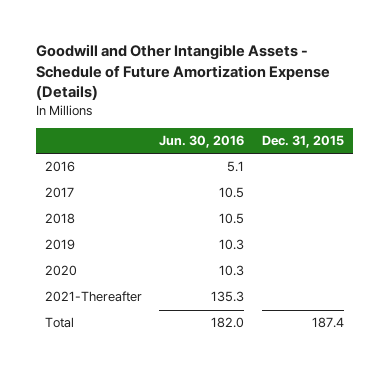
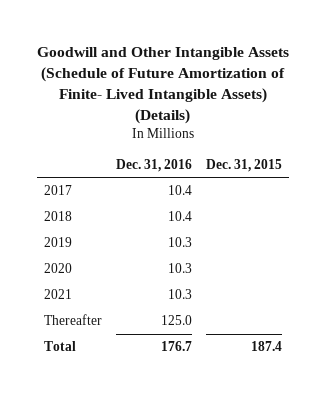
[36,44,331,101] Goodwill and Other Intangible Assets - Schedule of Future Amortization Expense (Details) -> [36,47,289,124] Goodwill and Other Intangible Assets (Schedule of Future Amortization of Finite- Lived Intangible Assets) (Details)
[159,135,245,149] Jun. 30, 2016 -> none
none -> [115,158,192,172] Dec. 31, 2016
[44,161,75,173] 2016 -> none
none -> [43,289,72,300] 2021
[44,291,142,303] 2021-Thereafter -> [43,314,102,326] Thereafter

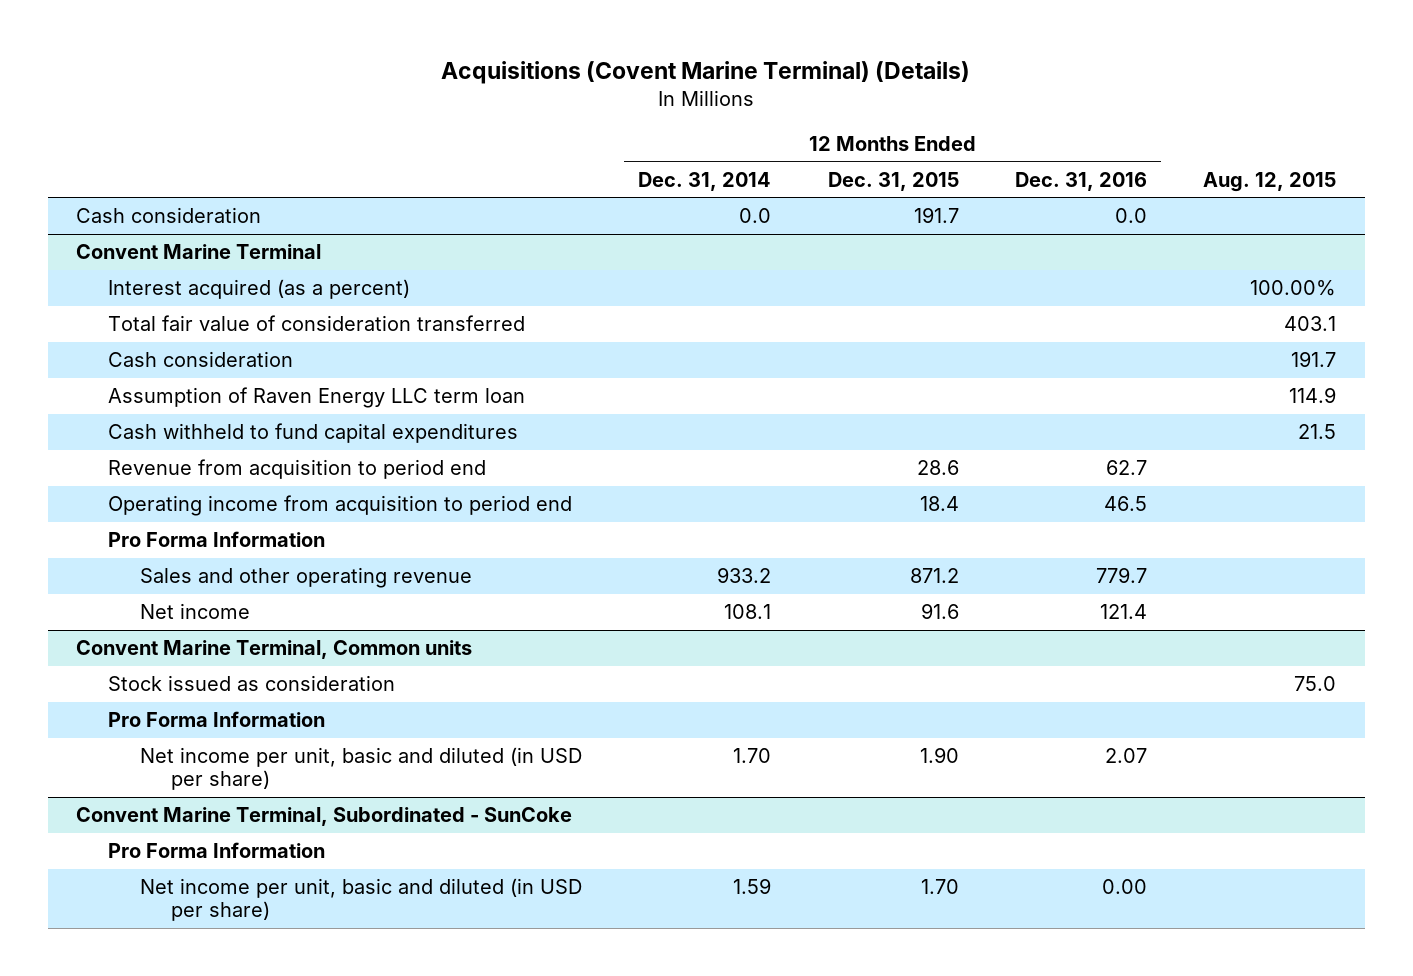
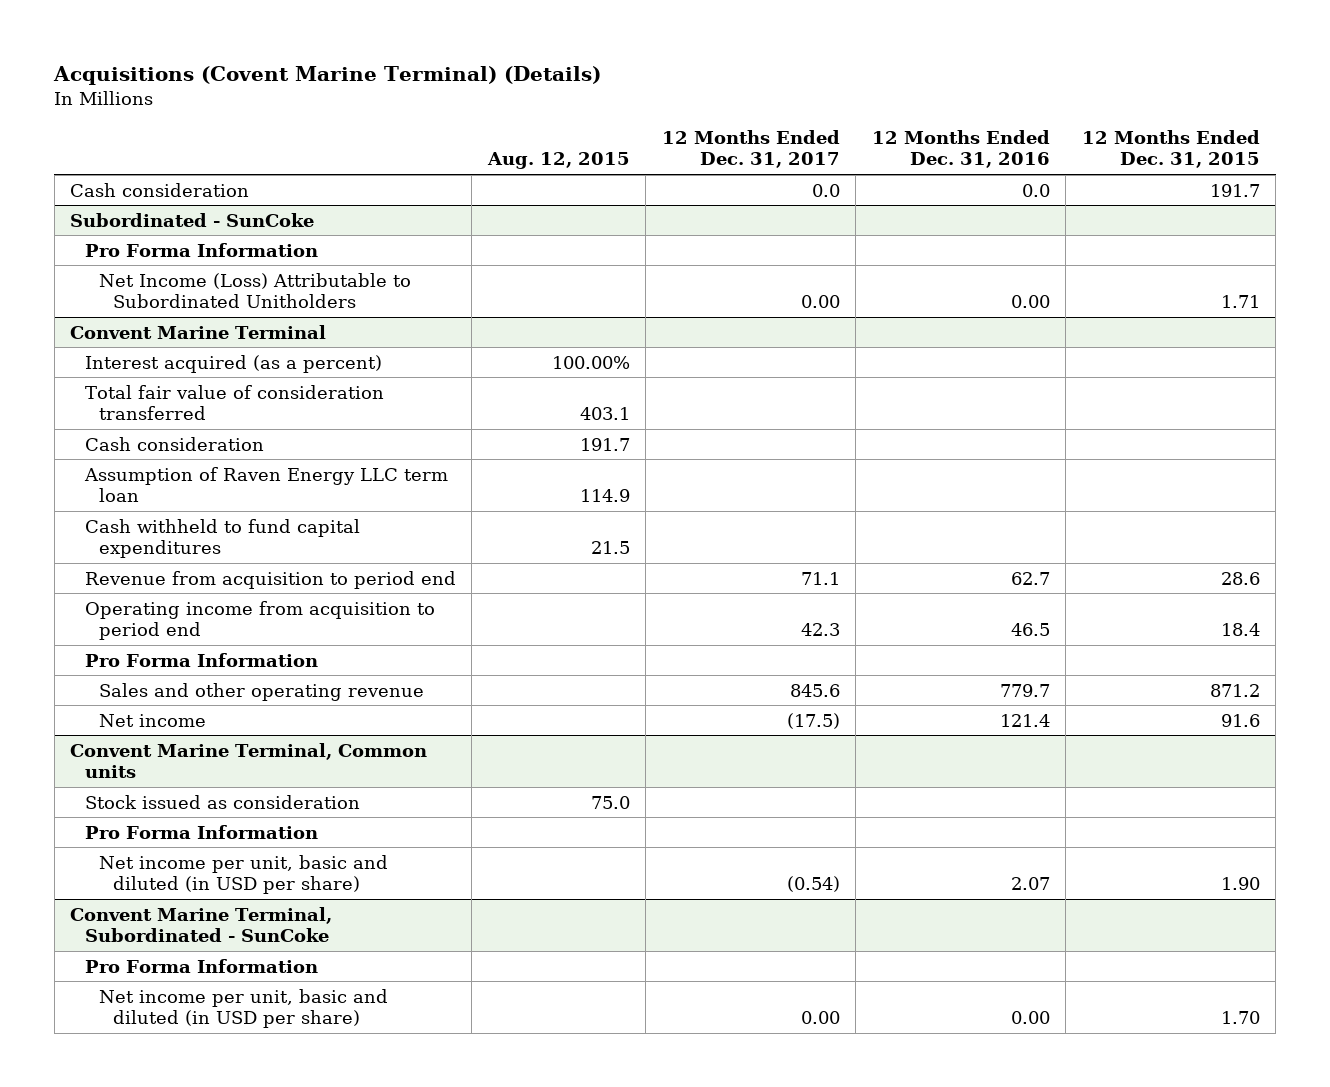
[638,171,772,191] Dec. 31, 2014 -> none
none -> [661,129,840,169] 12 Months Ended Dec. 31, 2017
none -> [70,212,315,227] Subordinated - SunCoke
none -> [84,242,318,257] Pro Forma Information
none -> [98,272,411,309] Net Income (Loss) Attributable to Subordinated Unitholders

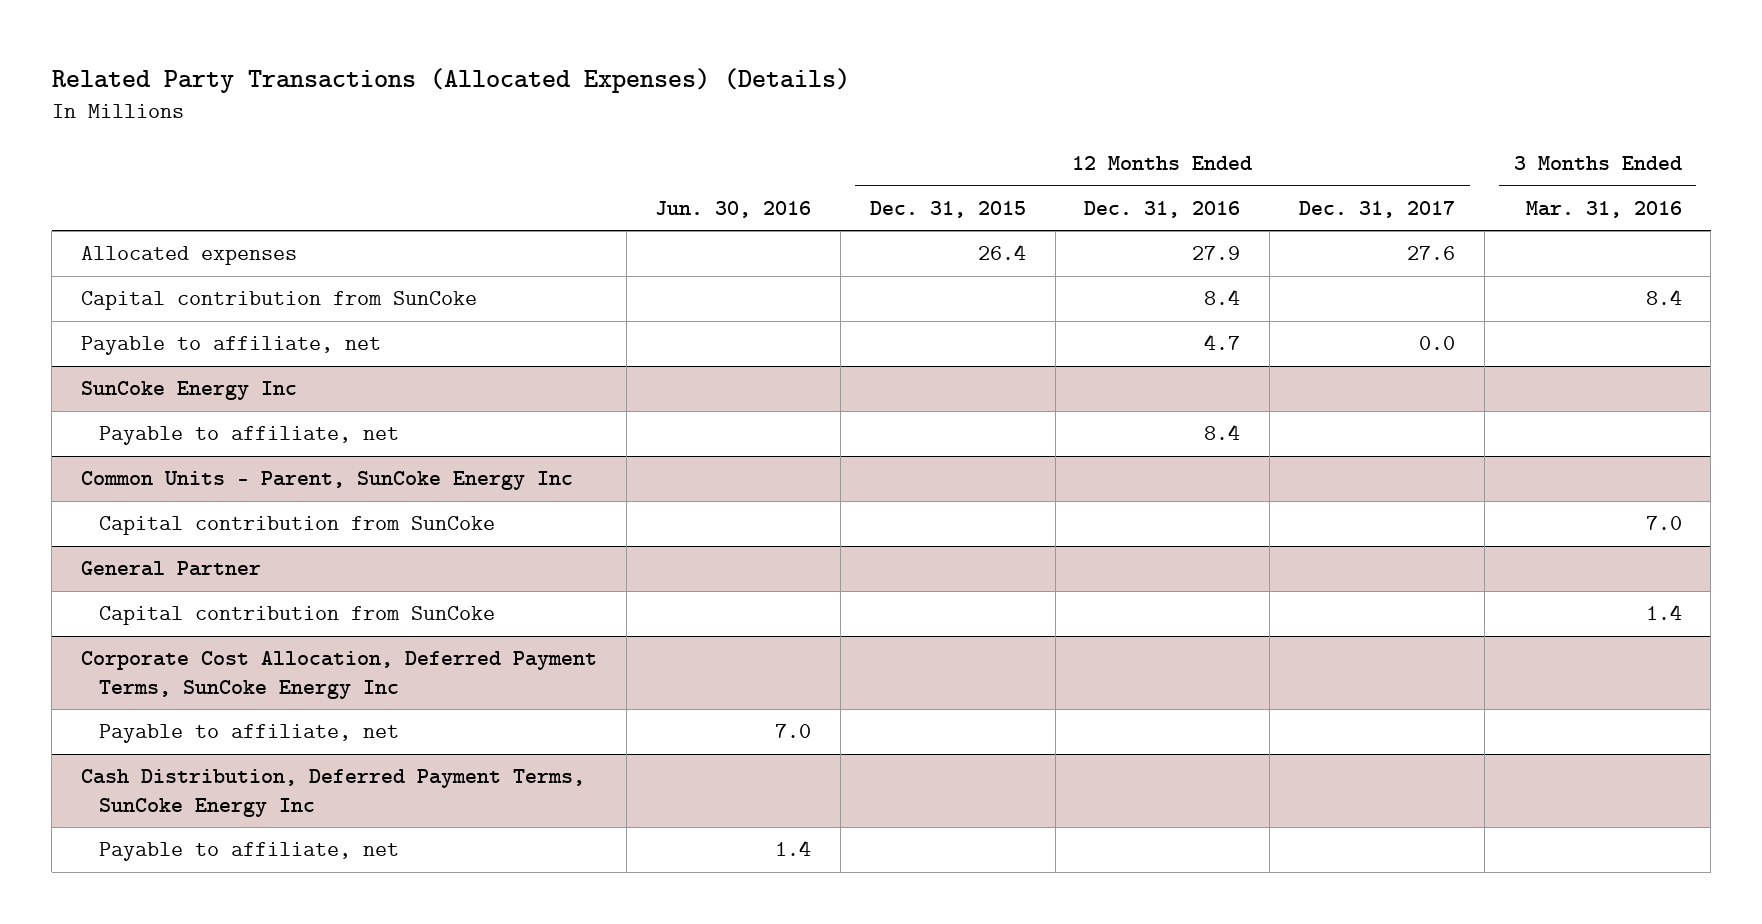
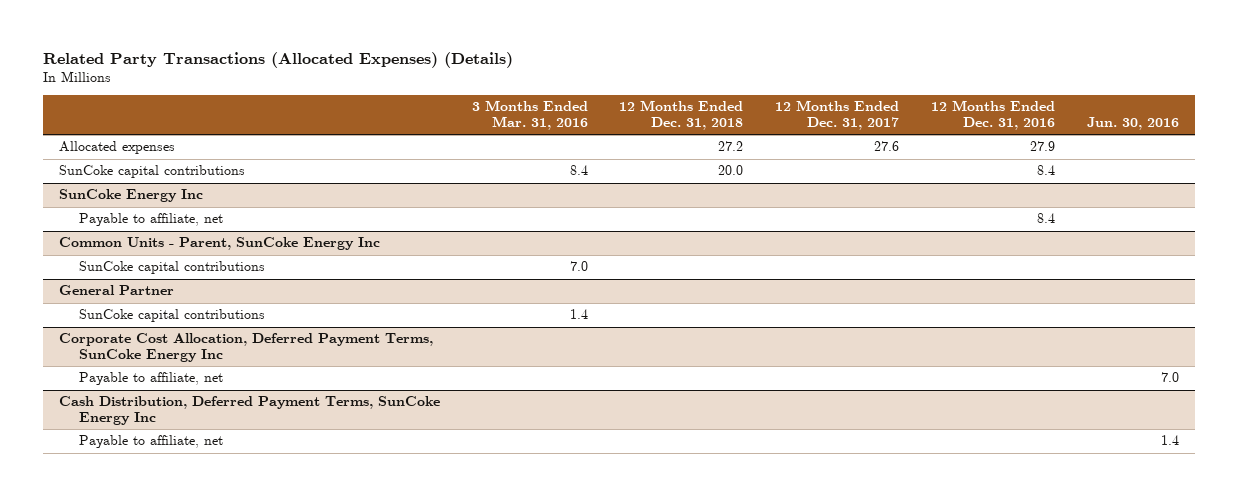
[869,200,1026,218] Dec. 31, 2015 -> none
none -> [619,100,744,131] 12 Months Ended Dec. 31, 2018
[80,336,381,356] Payable to affiliate, net -> none
[80,291,477,311] Capital contribution from SunCoke -> [58,165,245,179] SunCoke capital contributions
[99,516,496,536] Capital contribution from SunCoke -> [79,261,266,275] SunCoke capital contributions
[99,606,496,626] Capital contribution from SunCoke -> [79,309,266,323] SunCoke capital contributions

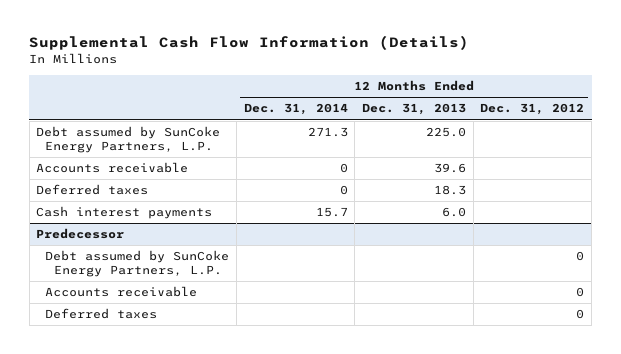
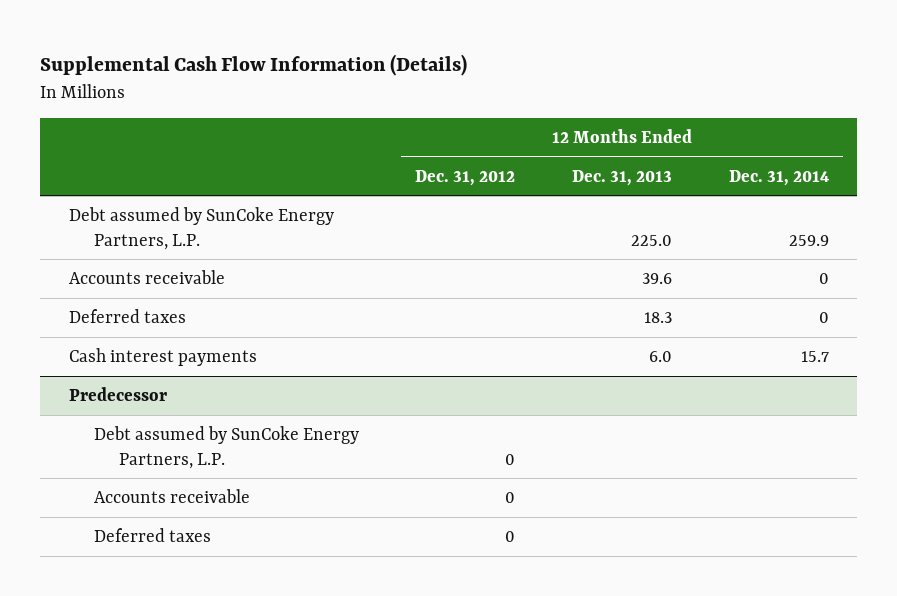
[307,127,348,138] 271.3 -> [788,234,829,246] 259.9

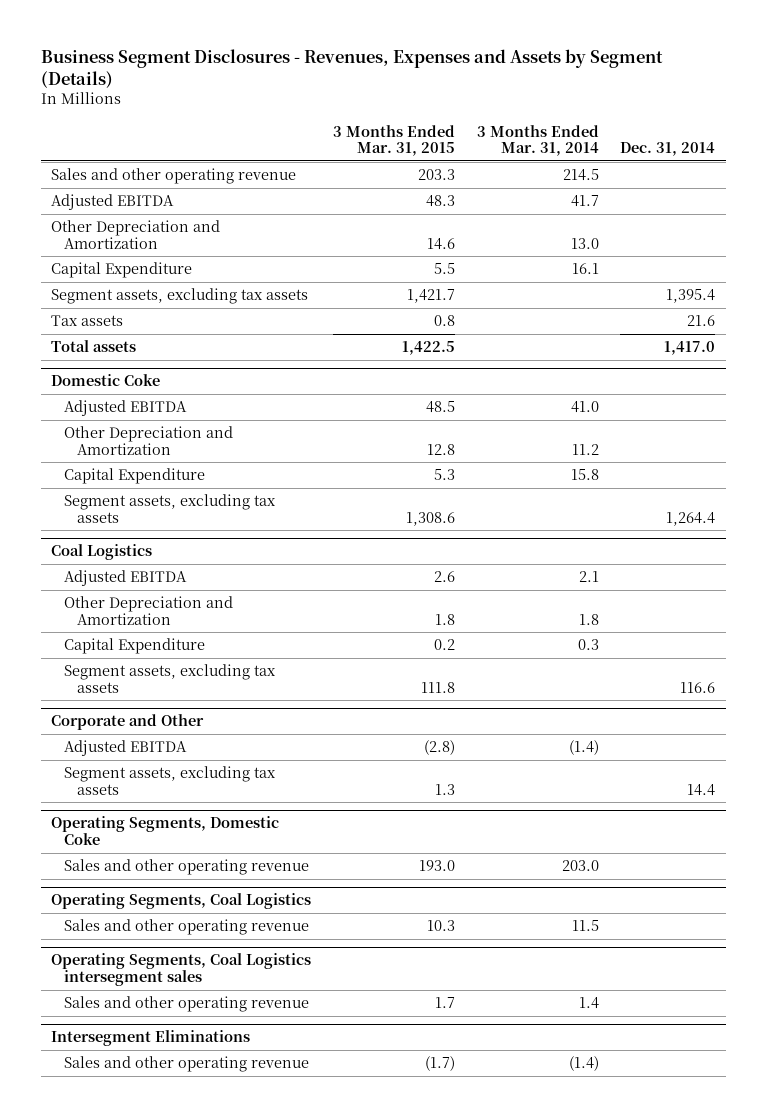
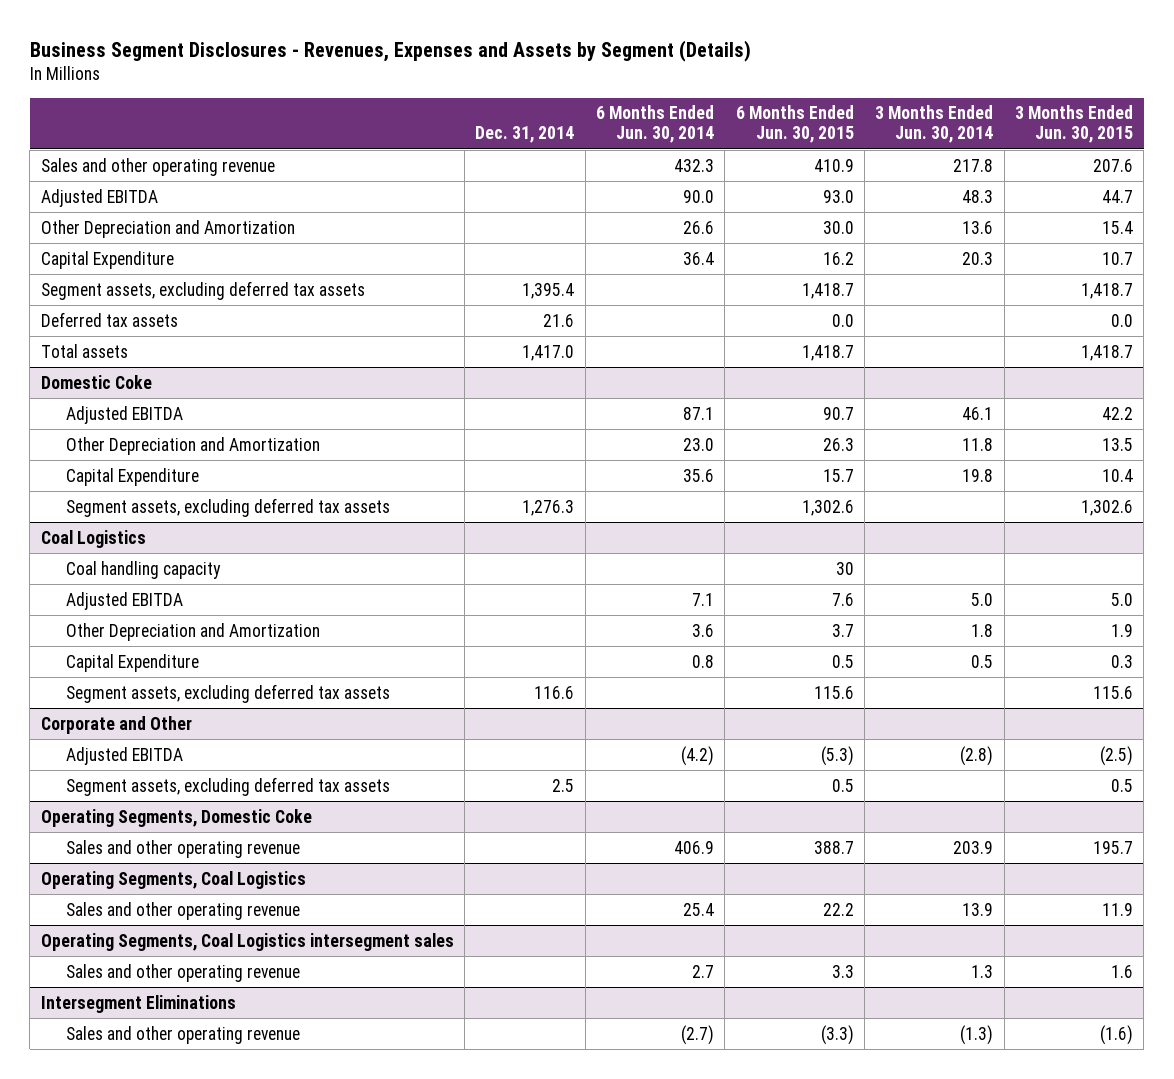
[332,124,455,157] 3 Months Ended Mar. 31, 2015 -> none
[476,124,599,157] 3 Months Ended Mar. 31, 2014 -> none
none -> [595,105,714,144] 6 Months Ended Jun. 30, 2014
none -> [735,105,854,144] 6 Months Ended Jun. 30, 2015
none -> [875,105,994,144] 3 Months Ended Jun. 30, 2014
none -> [1014,105,1133,144] 3 Months Ended Jun. 30, 2015
[51,288,309,305] Segment assets, excluding tax assets -> [40,280,365,300] Segment assets, excluding deferred tax assets
[51,315,124,327] Tax assets -> [40,311,178,327] Deferred tax assets
[64,494,277,523] Segment assets, excluding tax assets -> [65,497,390,517] Segment assets, excluding deferred tax assets
[666,511,716,526] 1,264.4 -> [522,499,575,516] 1,276.3
none -> [65,560,221,579] Coal handling capacity
[64,664,277,693] Segment assets, excluding tax assets -> [65,683,390,703] Segment assets, excluding deferred tax assets
[64,766,277,795] Segment assets, excluding tax assets -> [65,776,390,796] Segment assets, excluding deferred tax assets
[687,783,716,796] 14.4 -> [552,778,575,792] 2.5

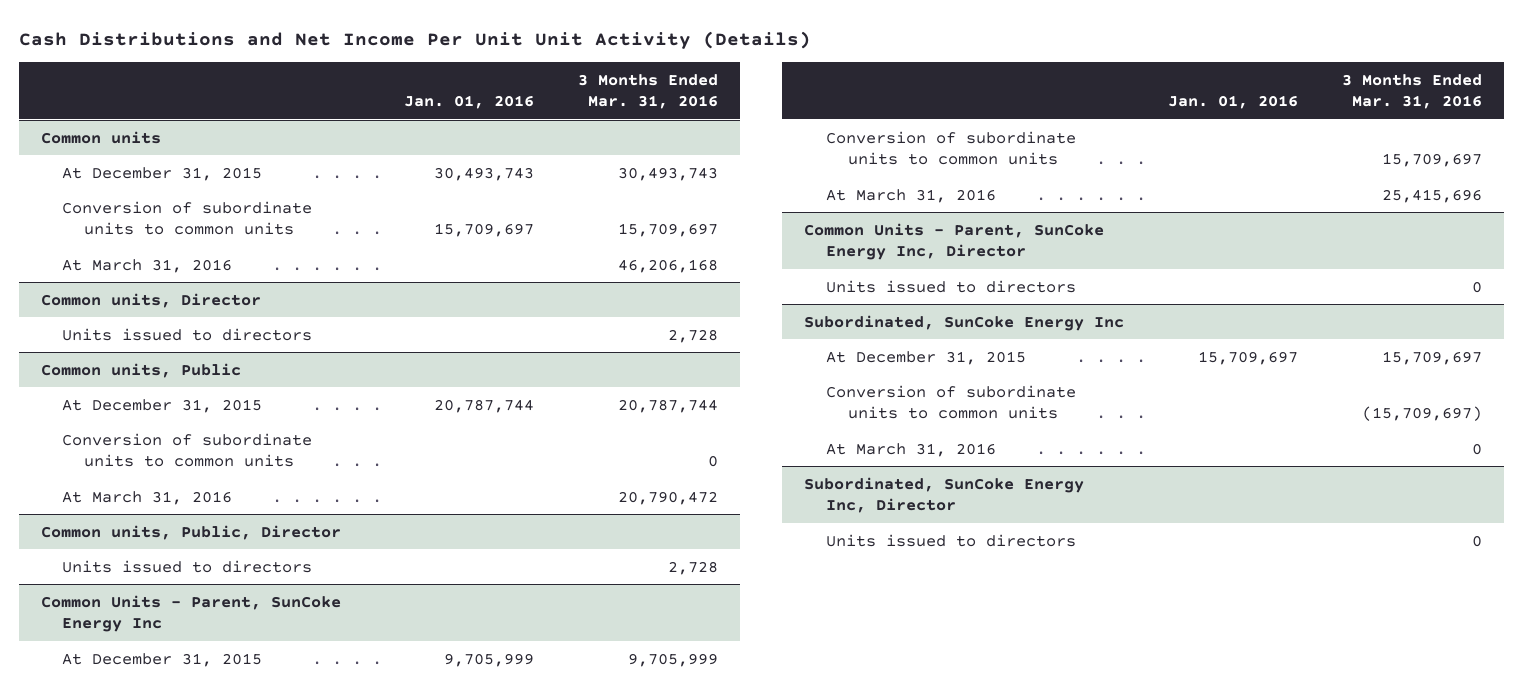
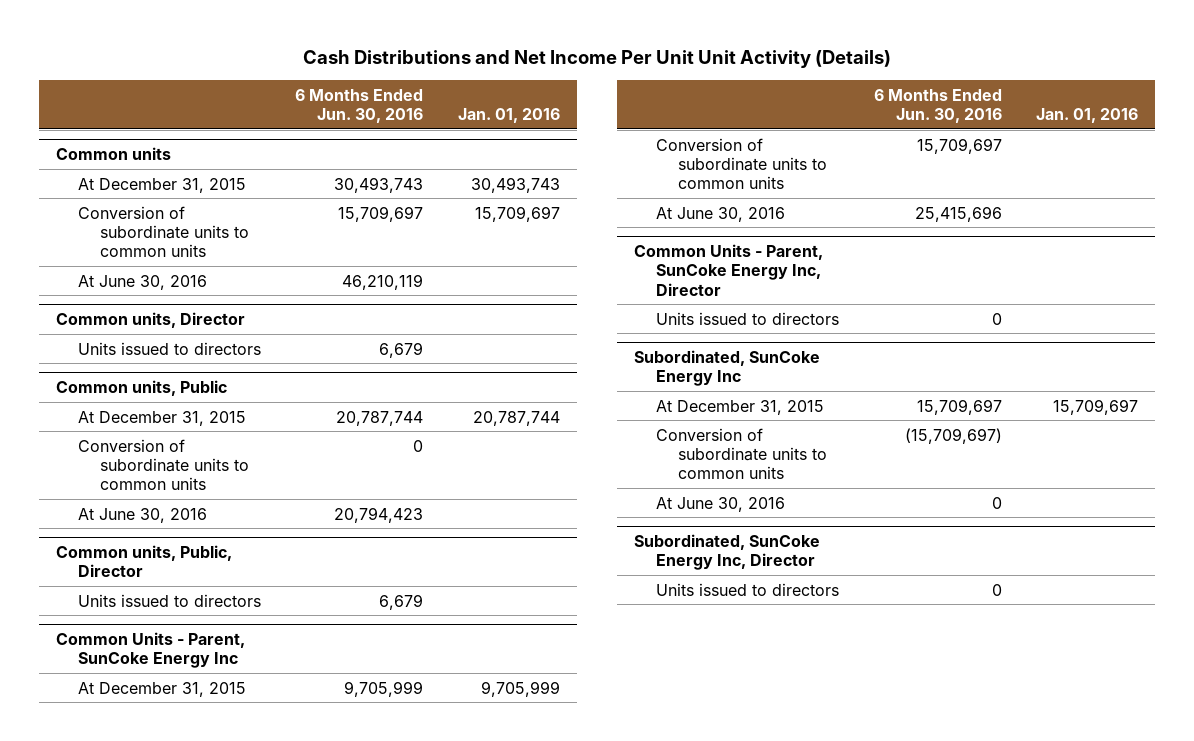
[577,73,718,110] 3 Months Ended Mar. 31, 2016 -> none
none -> [295,88,424,124] 6 Months Ended Jun. 30, 2016
[62,258,233,273] At March 31, 2016 -> [77,274,207,290] At June 30, 2016
[62,490,233,505] At March 31, 2016 -> [77,507,207,523] At June 30, 2016
[825,188,996,203] At March 31, 2016 -> [656,206,786,222] At June 30, 2016
[825,442,996,457] At March 31, 2016 -> [656,496,786,512] At June 30, 2016

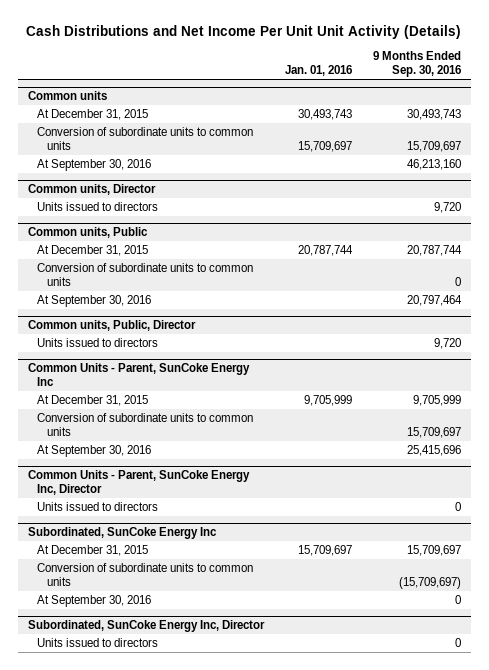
[295,88,424,124] 6 Months Ended Jun. 30, 2016 -> none
none -> [372,51,461,78] 9 Months Ended Sep. 30, 2016
[77,274,207,290] At June 30, 2016 -> [37,158,152,171] At September 30, 2016
[77,507,207,523] At June 30, 2016 -> [37,294,152,307] At September 30, 2016
[656,206,786,222] At June 30, 2016 -> [37,444,152,457] At September 30, 2016
[656,496,786,512] At June 30, 2016 -> [37,594,152,607] At September 30, 2016

